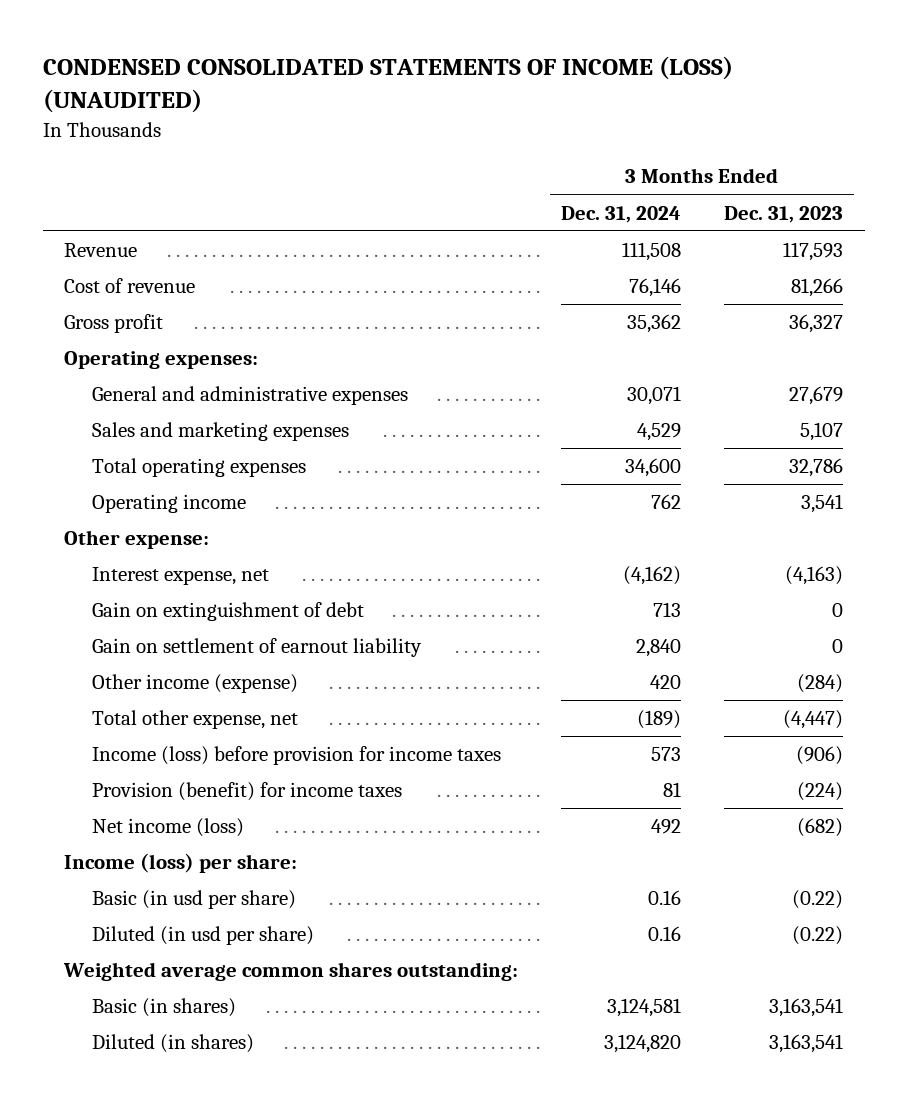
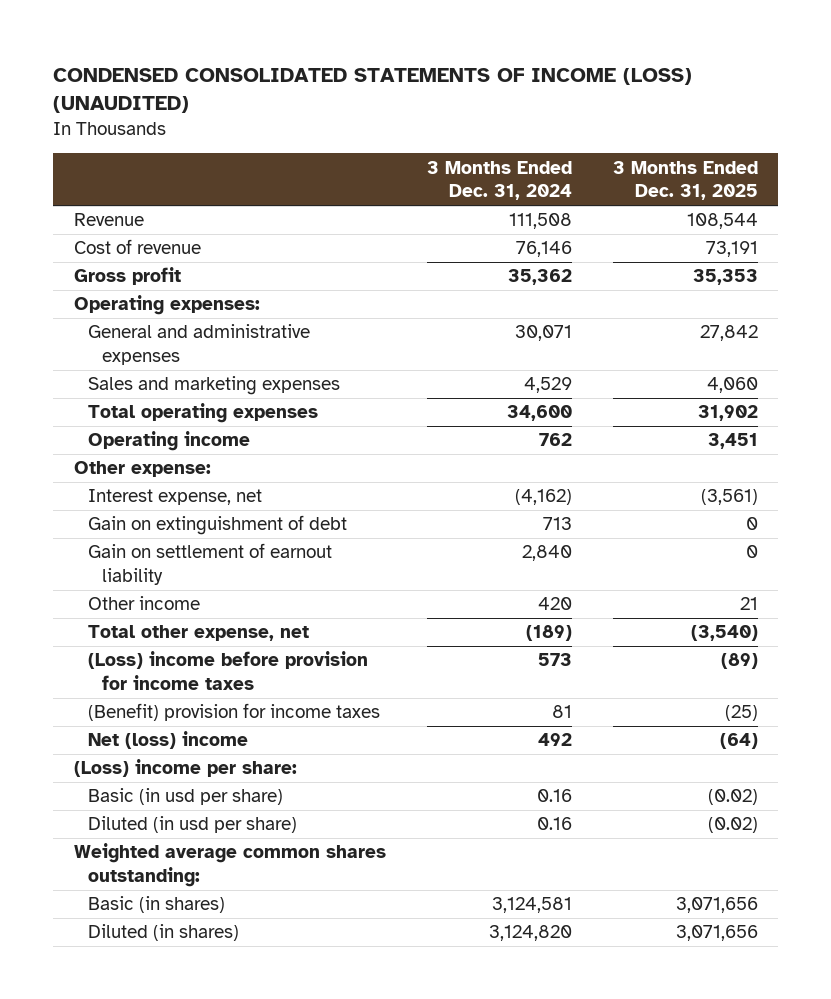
[724,205,844,223] Dec. 31, 2023 -> none
none -> [612,160,758,201] 3 Months Ended Dec. 31, 2025
[91,674,298,694] Other income (expense) -> [87,596,200,611] Other income
[91,746,501,766] Income (loss) before provision for income taxes -> [87,651,368,690] (Loss) income before provision for income taxes
[91,782,402,802] Provision (benefit) for income taxes -> [87,703,380,722] (Benefit) provision for income taxes
[91,818,244,838] Net income (loss) -> [87,731,248,750] Net (loss) income
[64,853,298,874] Income (loss) per share: -> [73,759,297,778] (Loss) income per share:

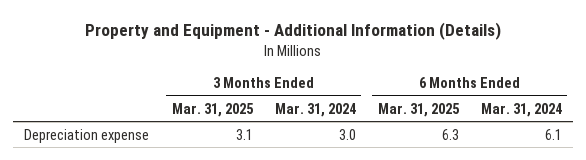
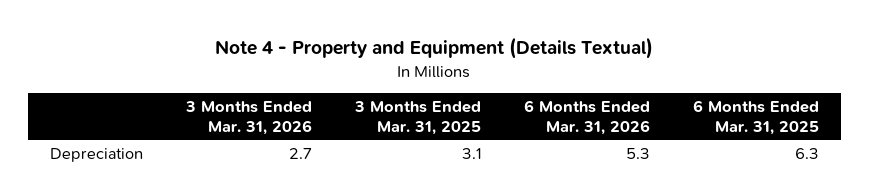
[85,22,502,41] Property and Equipment - Additional Information (Details) -> [215,37,654,60] Note 4 - Property and Equipment (Details Textual)
[274,102,356,117] Mar. 31, 2024 -> none
[480,102,562,117] Mar. 31, 2024 -> none
none -> [184,100,312,136] 3 Months Ended Mar. 31, 2026
none -> [523,99,650,136] 6 Months Ended Mar. 31, 2026
[24,128,150,143] Depreciation expense -> [49,147,143,162] Depreciation

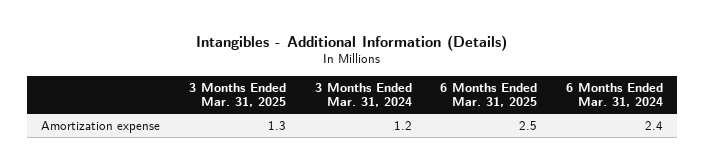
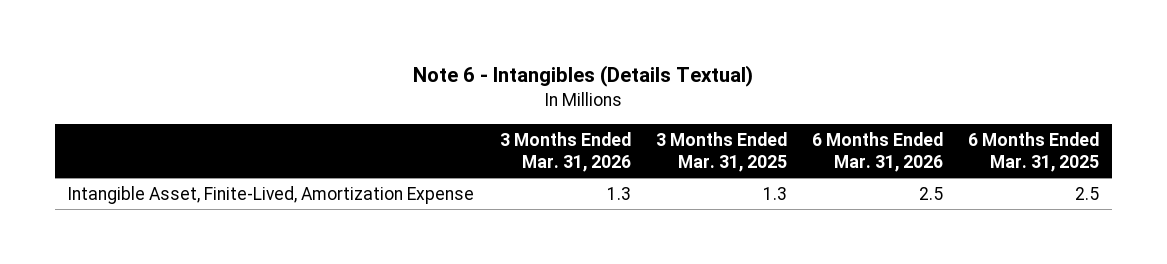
[196,34,508,51] Intangibles - Additional Information (Details) -> [413,65,754,88] Note 6 - Intangibles (Details Textual)
[314,82,412,108] 3 Months Ended Mar. 31, 2024 -> none
[565,82,663,108] 6 Months Ended Mar. 31, 2024 -> none
none -> [499,131,631,173] 3 Months Ended Mar. 31, 2026
none -> [812,131,944,173] 6 Months Ended Mar. 31, 2026
[41,120,161,133] Amortization expense -> [67,185,475,204] Intangible Asset, Finite-Lived, Amortization Expense

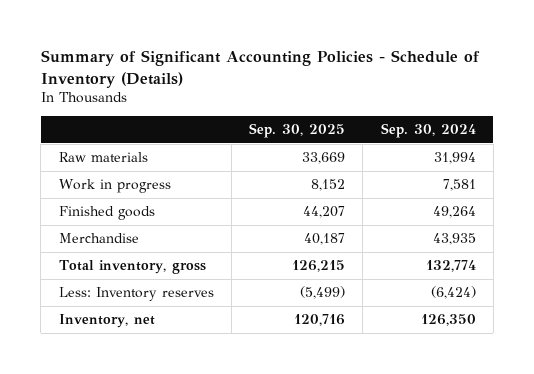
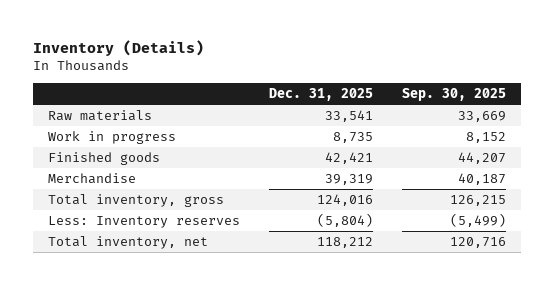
[40,50,480,88] Summary of Significant Accounting Policies - Schedule of Inventory (Details) -> [33,39,205,56] Inventory (Details)
[380,123,476,139] Sep. 30, 2024 -> none
none -> [268,88,373,102] Dec. 31, 2025
[58,314,155,329] Inventory, net -> [47,236,208,250] Total inventory, net

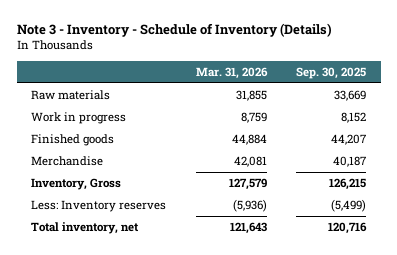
[33,39,205,56] Inventory (Details) -> [16,23,332,38] Note 3 - Inventory - Schedule of Inventory (Details)
[268,88,373,102] Dec. 31, 2025 -> none
none -> [195,66,268,79] Mar. 31, 2026
[47,194,224,208] Total inventory, gross -> [31,178,122,191] Inventory, Gross

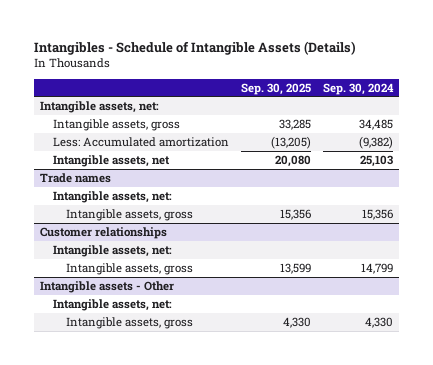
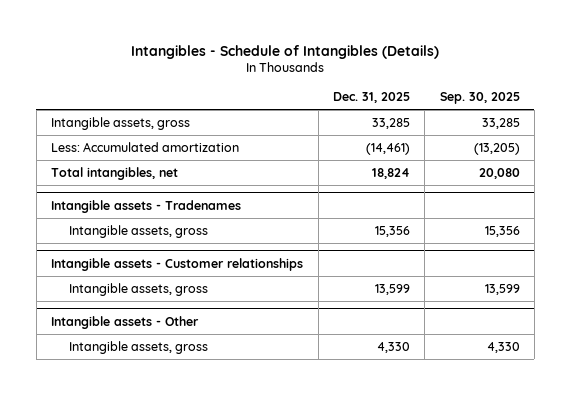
[34,40,357,55] Intangibles - Schedule of Intangible Assets (Details) -> [131,44,440,59] Intangibles - Schedule of Intangibles (Details)
[323,82,395,95] Sep. 30, 2024 -> none
none -> [332,92,410,104] Dec. 31, 2025
[40,100,160,113] Intangible assets, net: -> none
[53,190,173,203] Intangible assets, net: -> none
[53,154,171,167] Intangible assets, net -> [51,166,179,180] Total intangibles, net
[40,172,112,183] Trade names -> [51,199,242,213] Intangible assets - Tradenames
[53,244,173,257] Intangible assets, net: -> none
[40,226,168,239] Customer relationships -> [51,257,304,271] Intangible assets - Customer relationships
[53,298,173,311] Intangible assets, net: -> none

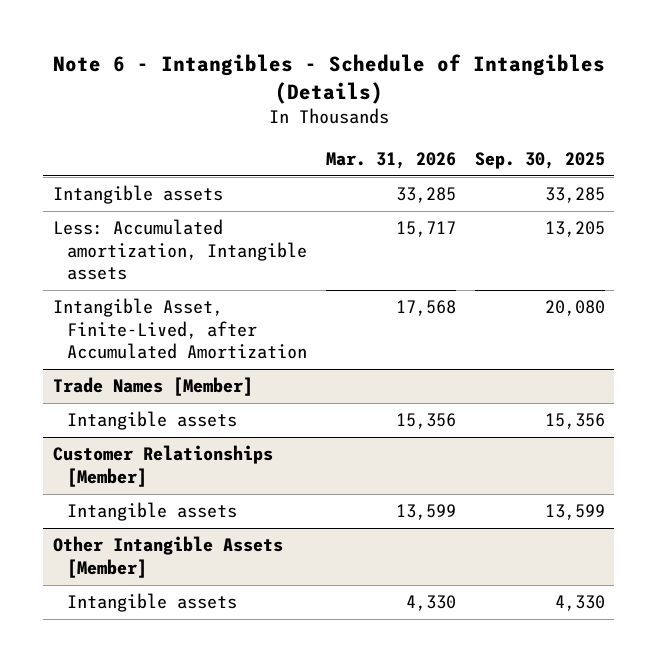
[131,44,440,59] Intangibles - Schedule of Intangibles (Details) -> [52,54,605,105] Note 6 - Intangibles - Schedule of Intangibles (Details)
[332,92,410,104] Dec. 31, 2025 -> none
none -> [325,151,456,169] Mar. 31, 2026
[51,116,191,130] Intangible assets, gross -> [52,185,223,205] Intangible assets
[51,141,240,152] Less: Accumulated amortization -> [52,219,308,281] Less: Accumulated amortization, Intangible assets
[473,142,520,155] (13,205) -> [544,221,605,238] 13,205
[51,166,179,180] Total intangibles, net -> [52,298,308,360] Intangible Asset, Finite-Lived, after Accumulated Amortization
[51,199,242,213] Intangible assets - Tradenames -> [52,377,253,397] Trade Names [Member]
[68,224,208,238] Intangible assets, gross -> [67,411,238,431] Intangible assets
[51,257,304,271] Intangible assets - Customer relationships -> [52,445,273,487] Customer Relationships [Member]
[68,282,208,296] Intangible assets, gross -> [67,502,238,522] Intangible assets
[51,315,200,329] Intangible assets - Other -> [52,536,283,578] Other Intangible Assets [Member]
[68,340,208,354] Intangible assets, gross -> [67,593,238,613] Intangible assets

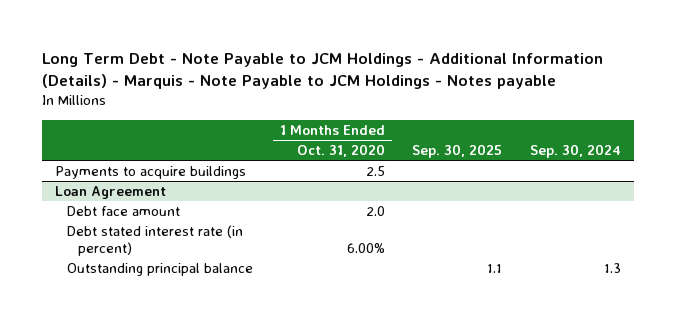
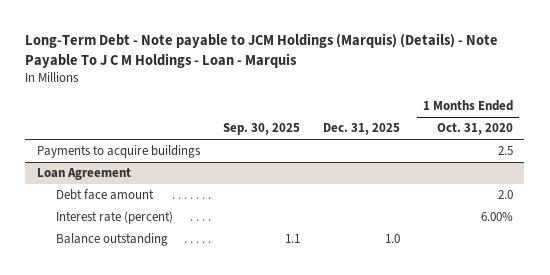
[41,52,603,90] Long Term Debt - Note Payable to JCM Holdings - Additional Information (Details) - Marquis - Note Payable to JCM Holdings - Notes payable -> [25,33,499,69] Long-Term Debt - Note payable to JCM Holdings (Marquis) (Details) - Note Payable To J C M Holdings - Loan - Marquis
[529,144,621,159] Sep. 30, 2024 -> none
none -> [322,123,400,136] Dec. 31, 2025
[66,225,243,256] Debt stated interest rate (in percent) -> [56,211,174,225] Interest rate (percent)
[66,263,253,277] Outstanding principal balance -> [56,233,169,247] Balance outstanding

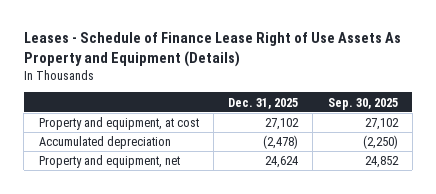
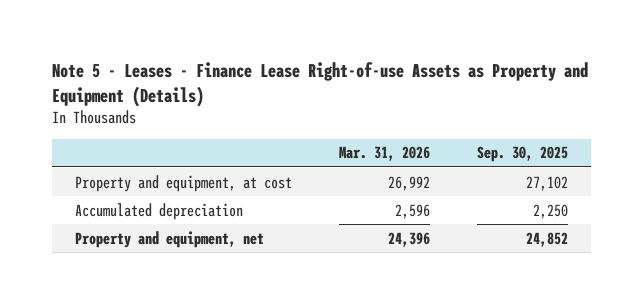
[23,32,401,67] Leases - Schedule of Finance Lease Right of Use Assets As Property and Equipment (Details) -> [52,61,589,107] Note 5 - Leases - Finance Lease Right-of-use Assets as Property and Equipment (Details)
[228,97,299,109] Dec. 31, 2025 -> none
none -> [339,146,431,162] Mar. 31, 2026
[362,135,398,150] (2,250) -> [532,203,568,219] 2,250

